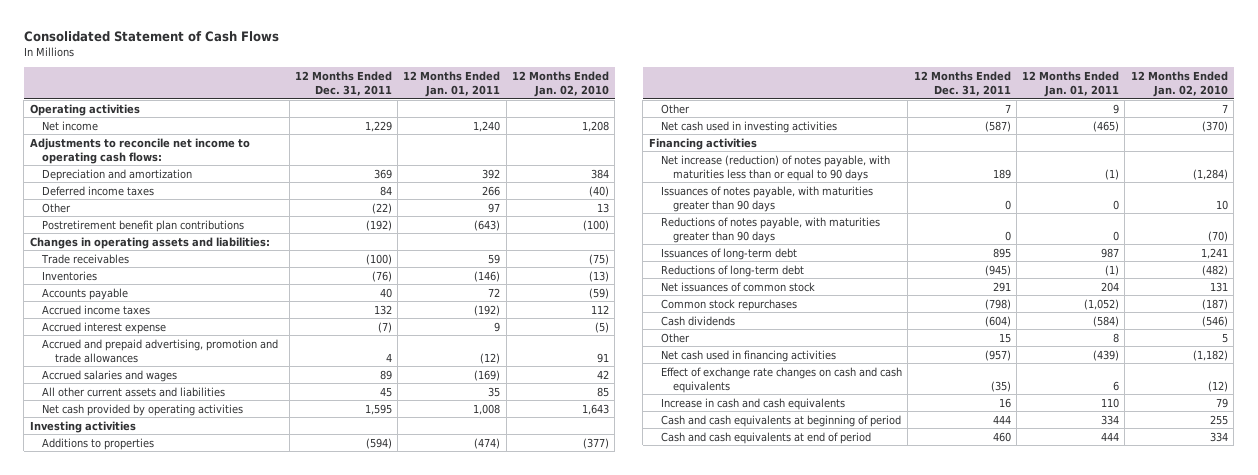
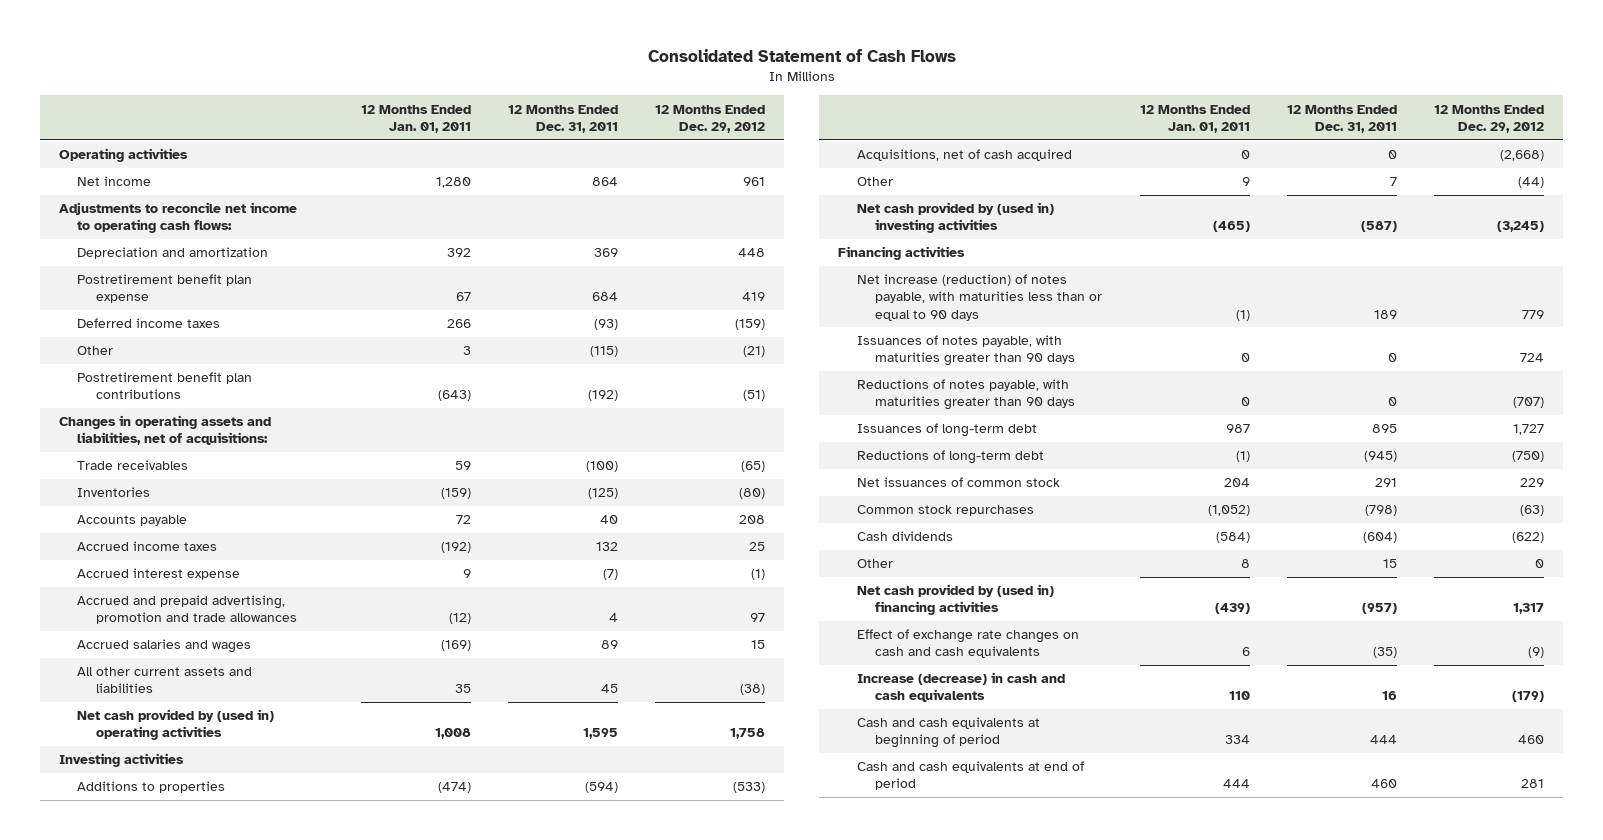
[512,70,610,98] 12 Months Ended Jan. 02, 2010 -> none
none -> [655,104,766,133] 12 Months Ended Dec. 29, 2012
[364,120,392,132] 1,229 -> [591,177,618,187] 864
[473,120,501,132] 1,240 -> [435,177,471,189] 1,280
none -> [77,274,253,304] Postretirement benefit plan expense
[379,185,392,196] 84 -> [593,319,618,331] (93)
[371,202,392,214] (22) -> [589,346,618,358] (115)
[488,202,501,213] 97 -> [462,346,471,356] 3
[29,236,270,249] Changes in operating assets and liabilities: -> [58,415,271,446] Changes in operating assets and liabilities, net of acquisitions:
[371,270,392,282] (76) -> [587,488,618,500] (125)
[474,270,501,282] (146) -> [440,488,471,500] (159)
[42,403,244,416] Net cash provided by operating activities -> [77,709,275,741] Net cash provided by (used in) operating activities
none -> [856,149,1072,162] Acquisitions, net of cash acquired
[660,120,837,133] Net cash used in investing activities -> [856,202,1054,234] Net cash provided by (used in) investing activities
[660,349,836,362] Net cash used in financing activities -> [856,584,1054,616] Net cash provided by (used in) financing activities
[660,397,845,410] Increase in cash and cash equivalents -> [856,672,1065,703] Increase (decrease) in cash and cash equivalents

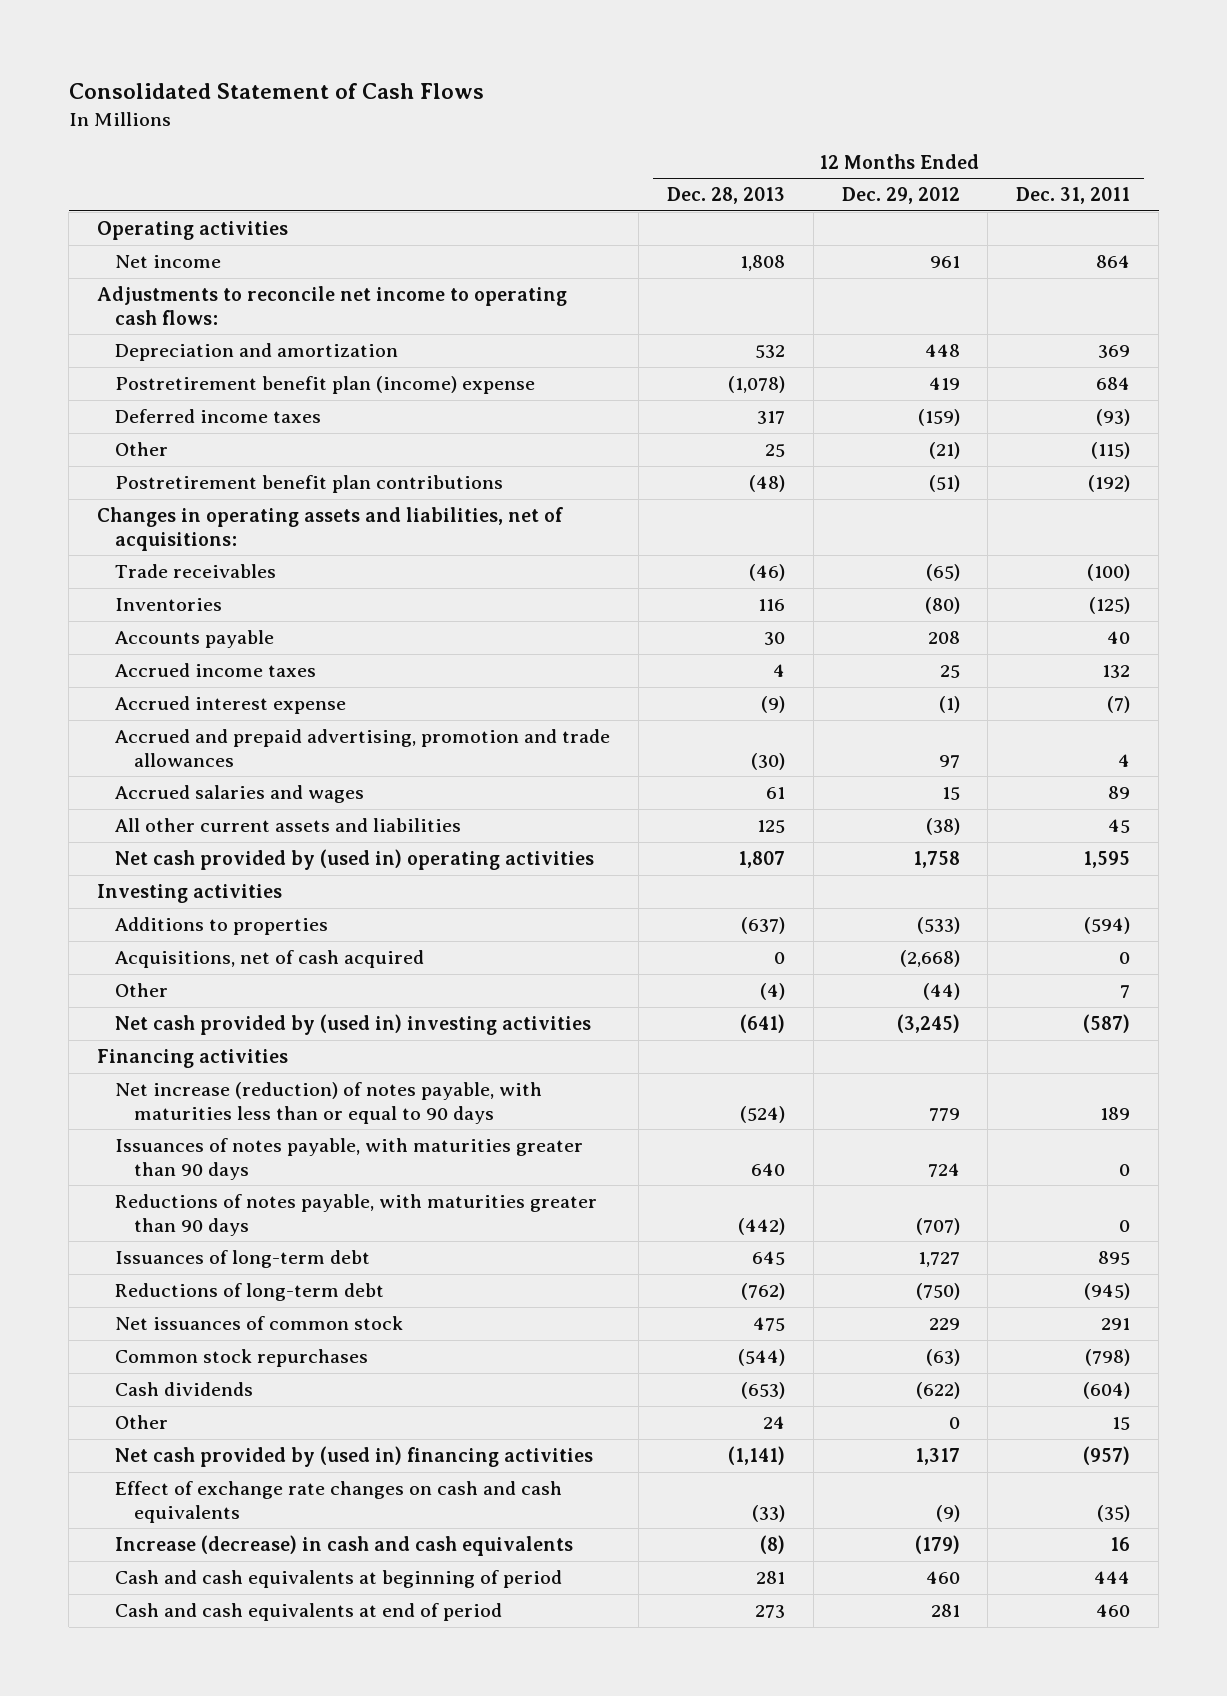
[360,104,471,133] 12 Months Ended Jan. 01, 2011 -> none
none -> [667,187,786,205] Dec. 28, 2013
[77,274,253,304] Postretirement benefit plan expense -> [115,376,536,395] Postretirement benefit plan (income) expense

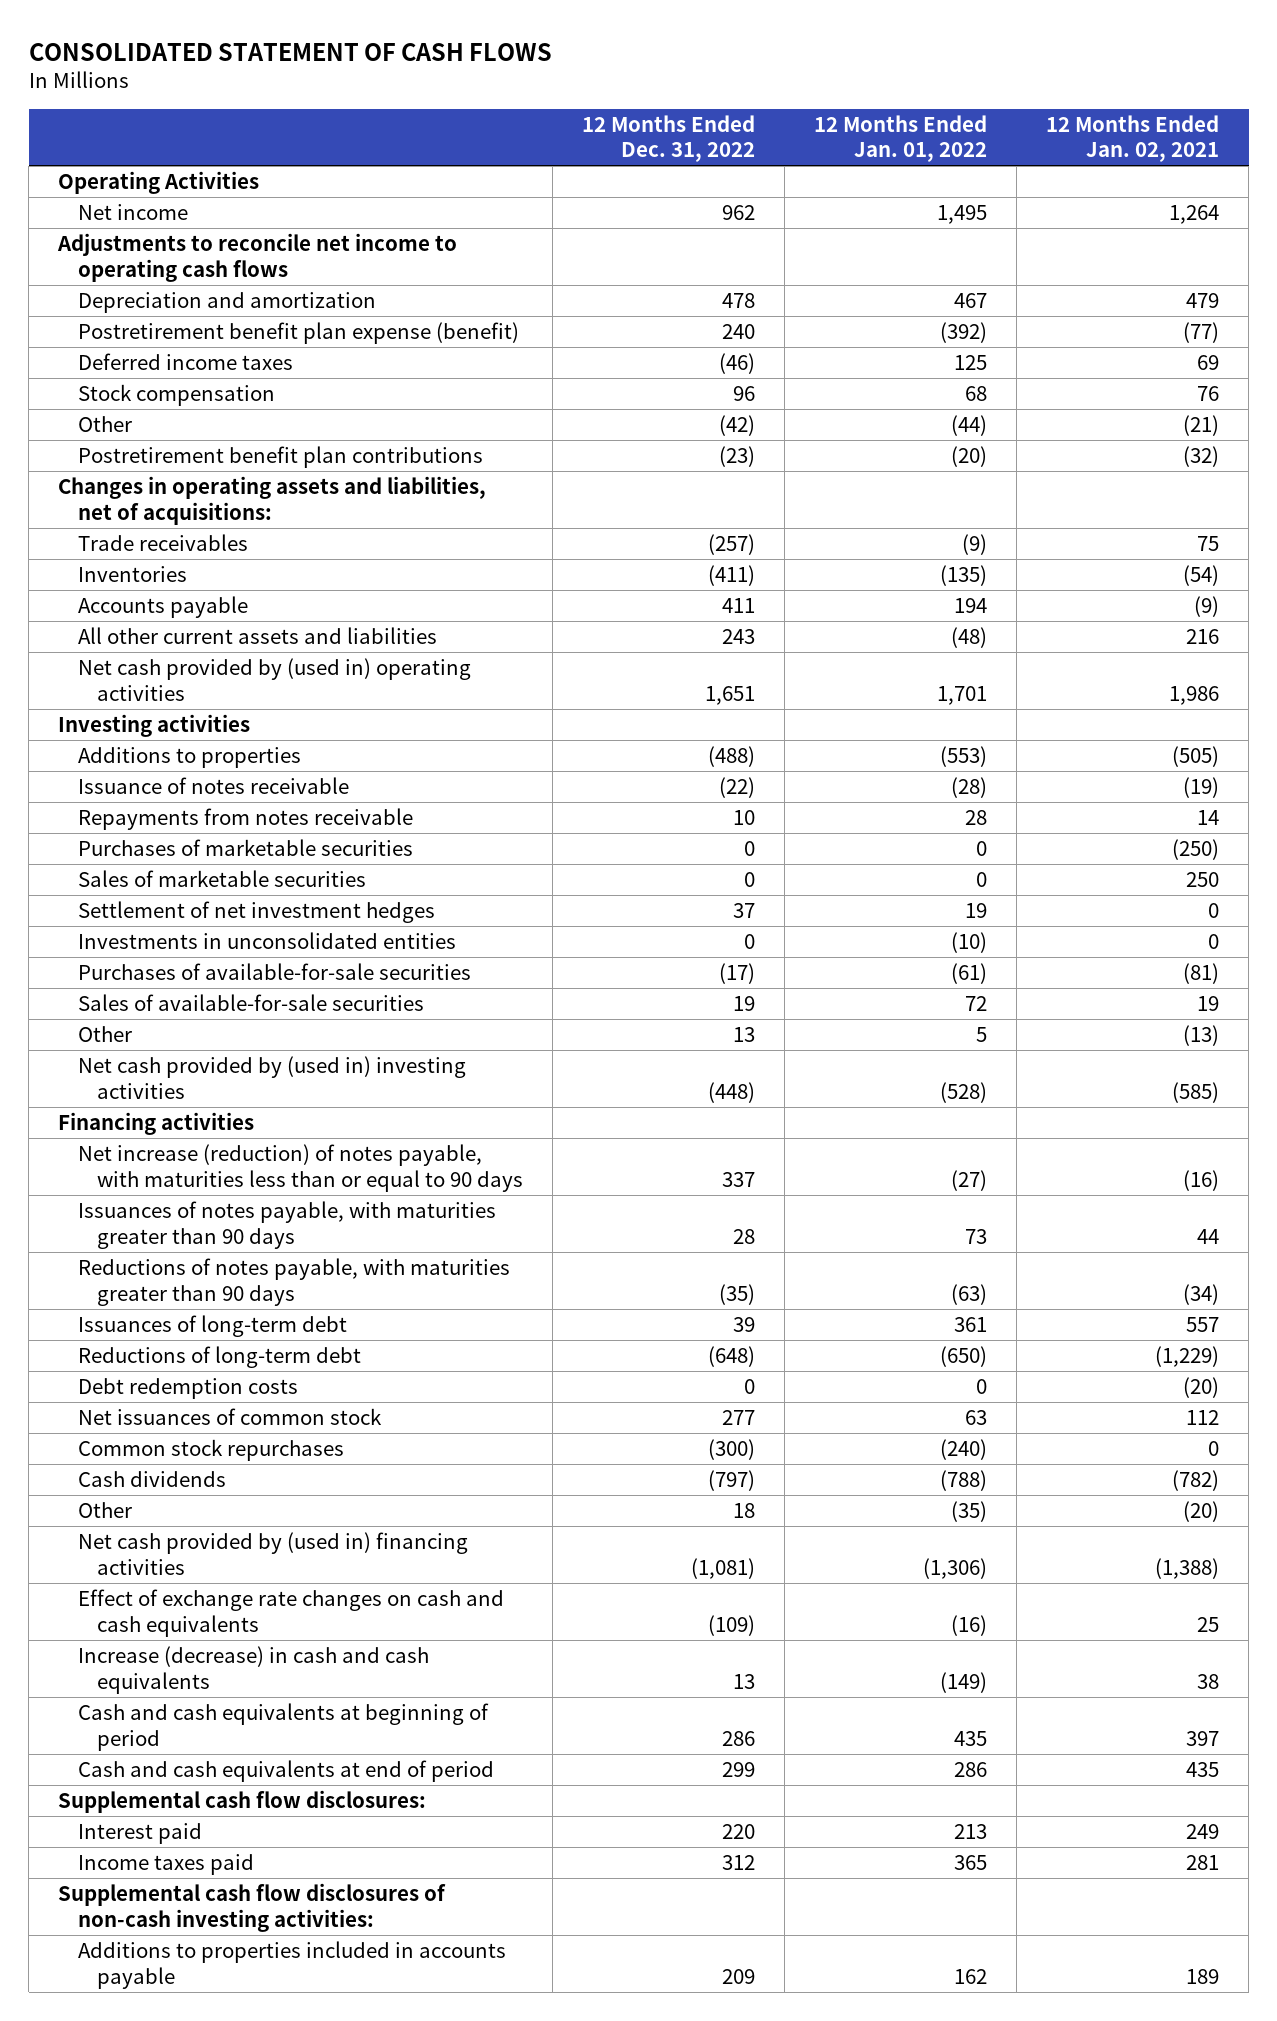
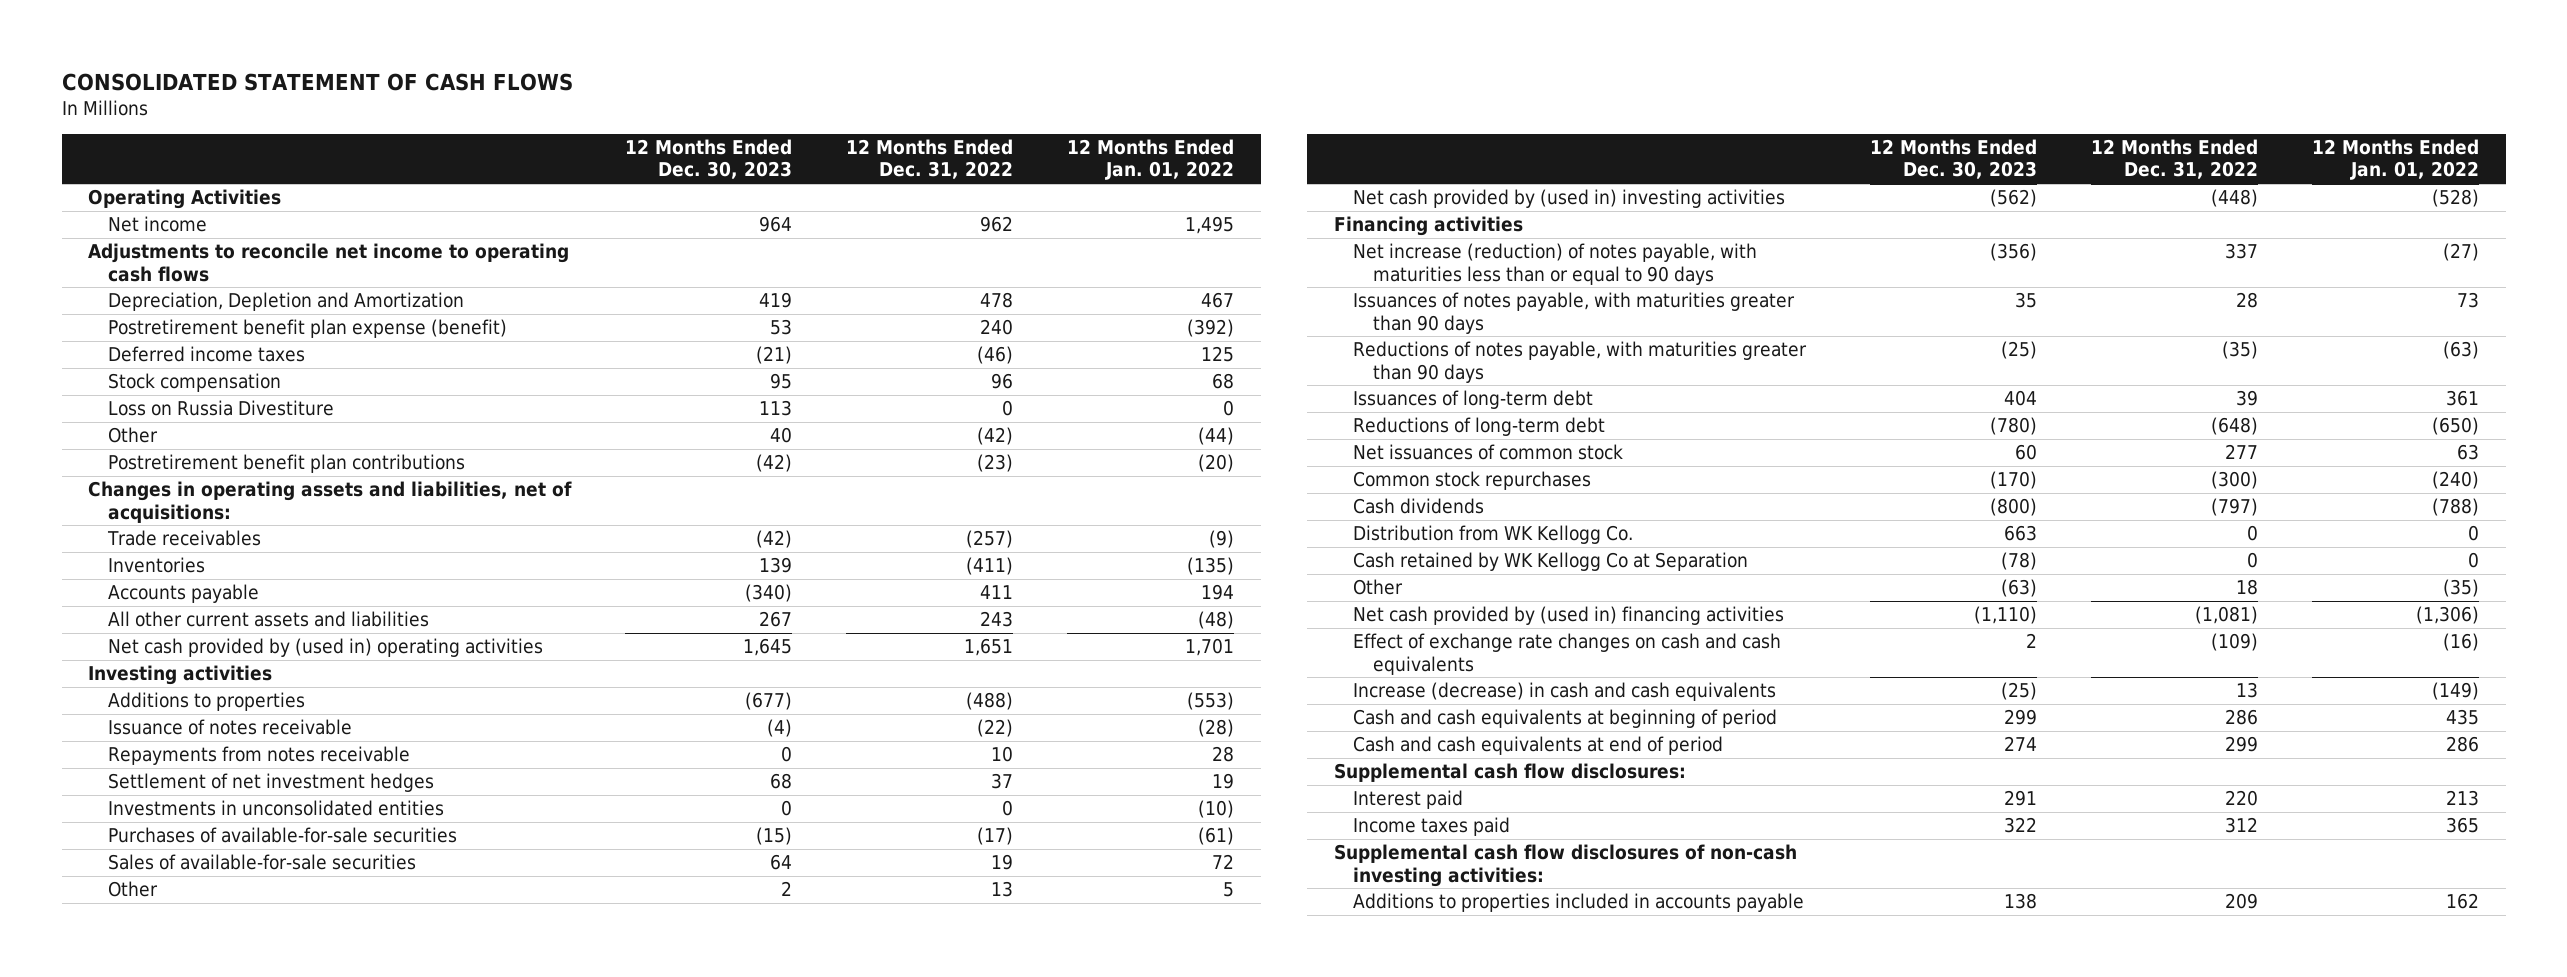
[1046,114,1220,163] 12 Months Ended Jan. 02, 2021 -> none
none -> [625,139,793,180] 12 Months Ended Dec. 30, 2023
[77,292,376,314] Depreciation and amortization -> [108,292,465,312] Depreciation, Depletion and Amortization
none -> [108,400,335,417] Loss on Russia Divestiture
[77,839,413,857] Purchases of marketable securities -> none
[77,870,366,888] Sales of marketable securities -> none
[77,1378,298,1400] Debt redemption costs -> none
none -> [1353,525,1634,545] Distribution from WK Kellogg Co.
none -> [1353,552,1749,572] Cash retained by WK Kellogg Co at Separation

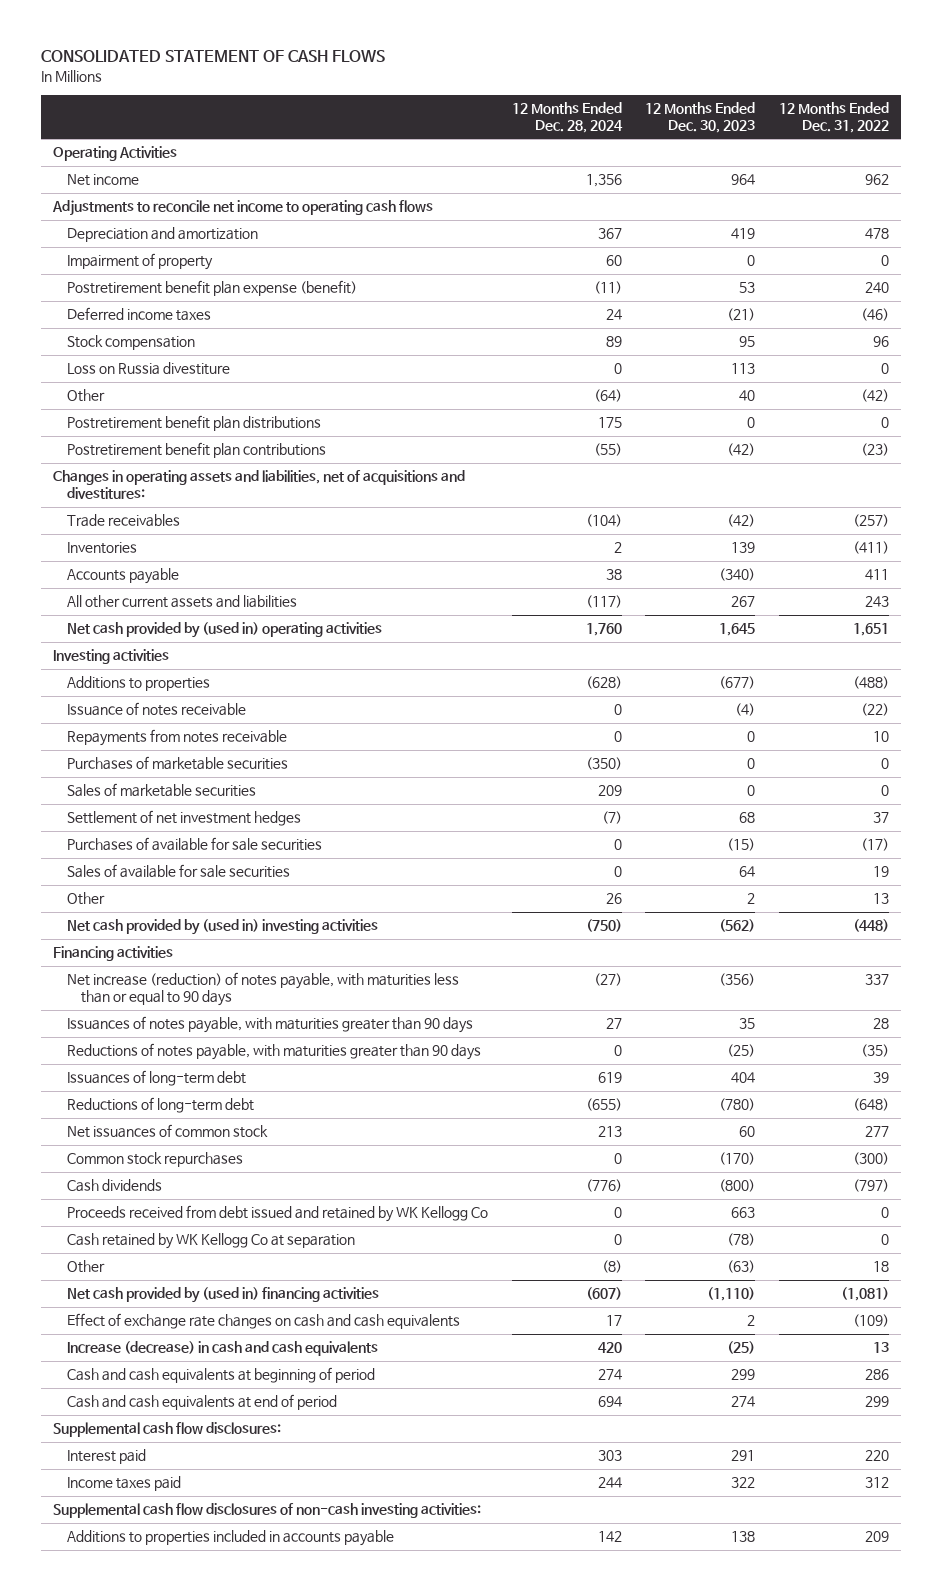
[1066,139,1234,181] 12 Months Ended Jan. 01, 2022 -> none
none -> [511,101,623,133] 12 Months Ended Dec. 28, 2024
[108,292,465,312] Depreciation, Depletion and Amortization -> [67,227,259,243] Depreciation and amortization
none -> [67,253,214,271] Impairment of property
[108,400,335,417] Loss on Russia Divestiture -> [67,362,231,376] Loss on Russia divestiture
none -> [67,415,322,432] Postretirement benefit plan distributions
[88,481,573,523] Changes in operating assets and liabilities, net of acquisitions: -> [52,470,465,500] Changes in operating assets and liabilities, net of acquisitions and divestitures:
none -> [67,756,289,771] Purchases of marketable securities
none -> [67,783,257,798] Sales of marketable securities
[108,800,445,817] Investments in unconsolidated entities -> none
[108,827,458,844] Purchases of available-for-sale securities -> [67,837,323,852] Purchases of available for sale securities
[108,854,417,871] Sales of available-for-sale securities -> [67,864,291,879] Sales of available for sale securities
[1353,525,1634,545] Distribution from WK Kellogg Co. -> [67,1205,489,1223] Proceeds received from debt issued and retained by WK Kellogg Co
[1353,552,1749,572] Cash retained by WK Kellogg Co at Separation -> [67,1233,356,1250] Cash retained by WK Kellogg Co at separation

